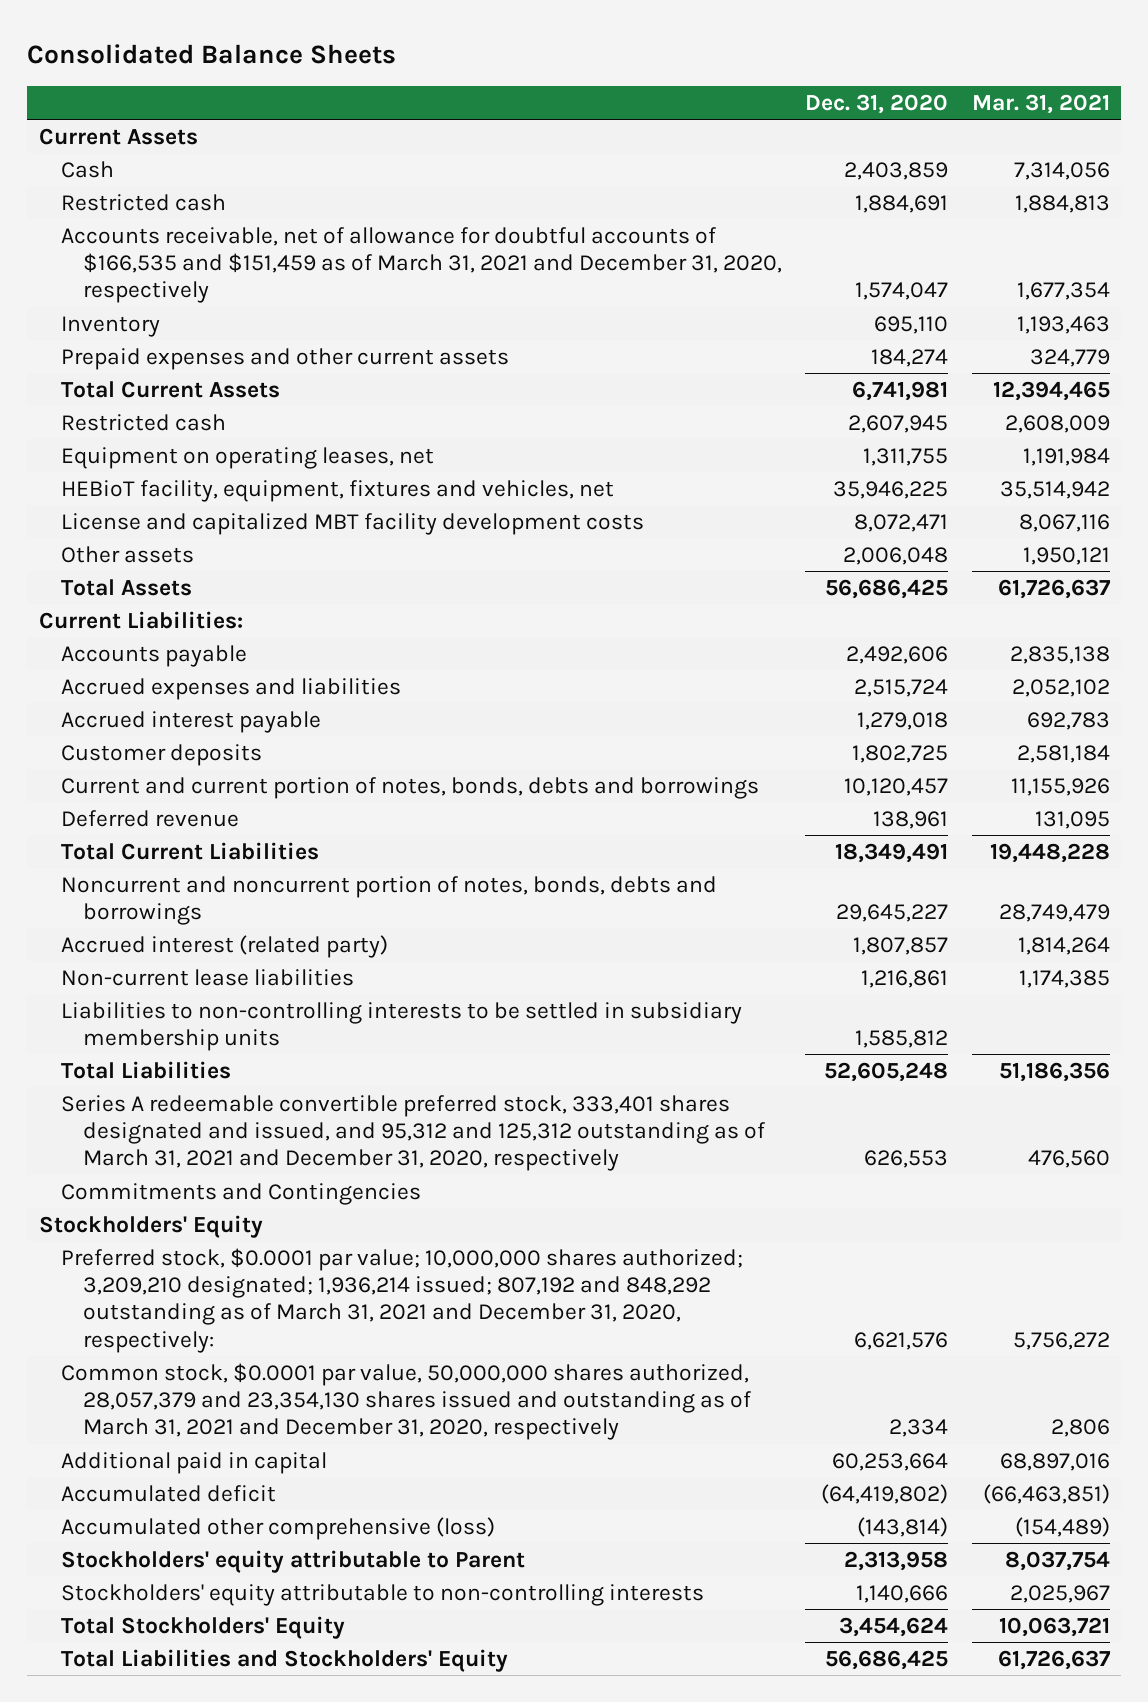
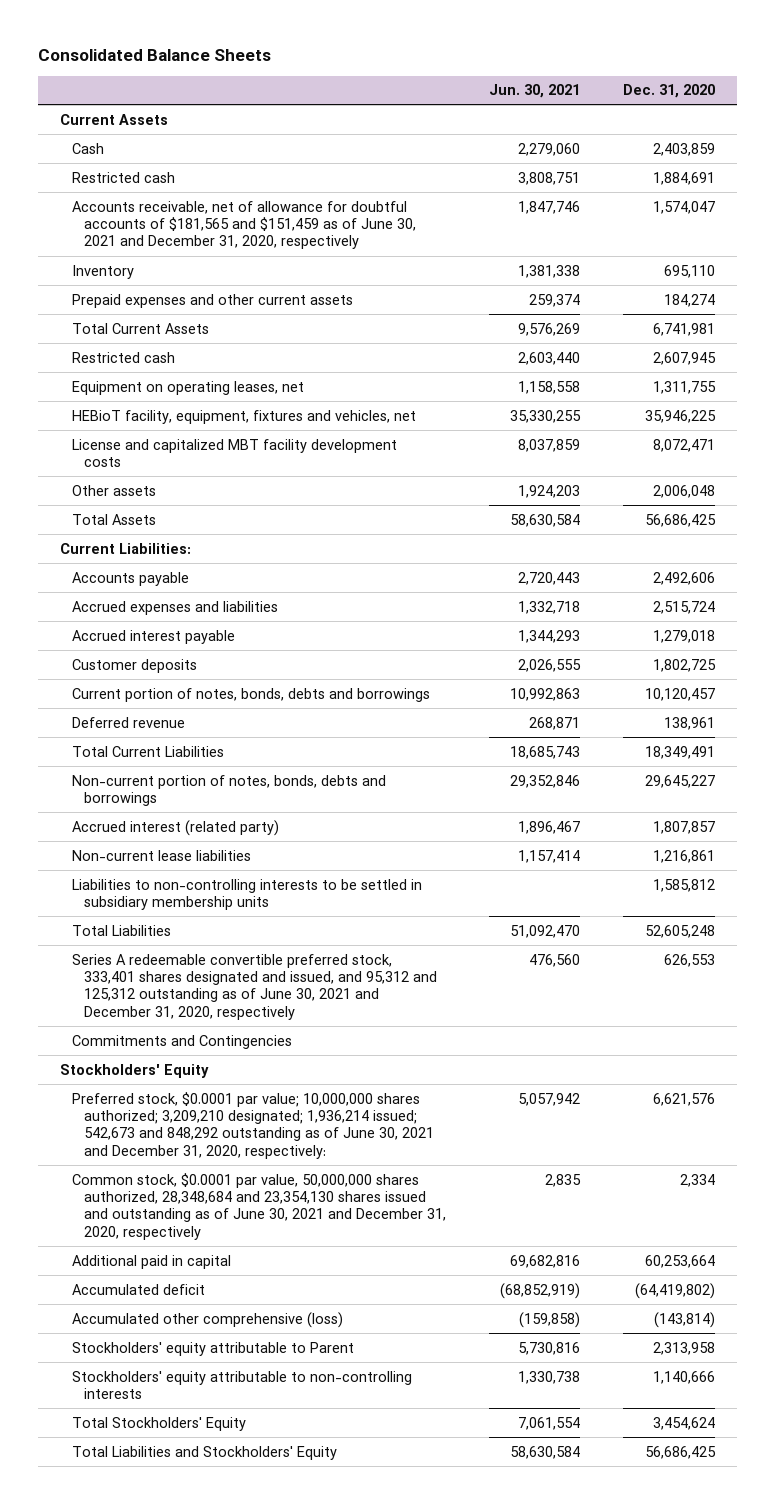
[971,93,1110,114] Mar. 31, 2021 -> none
none -> [489,84,581,99] Jun. 30, 2021
[60,226,782,304] Accounts receivable, net of allowance for doubtful accounts of $166,535 and $151,459 as of March 31, 2021 and December 31, 2020, respectively -> [71,200,416,250] Accounts receivable, net of allowance for doubtful accounts of $181,565 and $151,459 as of June 30, 2021 and December 31, 2020, respectively
[60,776,759,799] Current and current portion of notes, bonds, debts and borrowings -> [71,687,430,702] Current portion of notes, bonds, debts and borrowings
[60,875,717,926] Noncurrent and noncurrent portion of notes, bonds, debts and borrowings -> [71,774,386,807] Non-current portion of notes, bonds, debts and borrowings
[60,1094,765,1172] Series A redeemable convertible preferred stock, 333,401 shares designated and issued, and 95,312 and 125,312 outstanding as of March 31, 2021 and December 31, 2020, respectively -> [71,953,437,1020] Series A redeemable convertible preferred stock, 333,401 shares designated and issued, and 95,312 and 125,312 outstanding as of June 30, 2021 and December 31, 2020, respectively
[60,1247,743,1353] Preferred stock, $0.0001 par value; 10,000,000 shares authorized; 3,209,210 designated; 1,936,214 issued; 807,192 and 848,292 outstanding as of March 31, 2021 and December 31, 2020, respectively: -> [71,1091,434,1159] Preferred stock, $0.0001 par value; 10,000,000 shares authorized; 3,209,210 designated; 1,936,214 issued; 542,673 and 848,292 outstanding as of June 30, 2021 and December 31, 2020, respectively:
[60,1362,751,1441] Common stock, $0.0001 par value, 50,000,000 shares authorized, 28,057,379 and 23,354,130 shares issued and outstanding as of March 31, 2021 and December 31, 2020, respectively -> [71,1172,446,1240] Common stock, $0.0001 par value, 50,000,000 shares authorized, 28,348,684 and 23,354,130 shares issued and outstanding as of June 30, 2021 and December 31, 2020, respectively

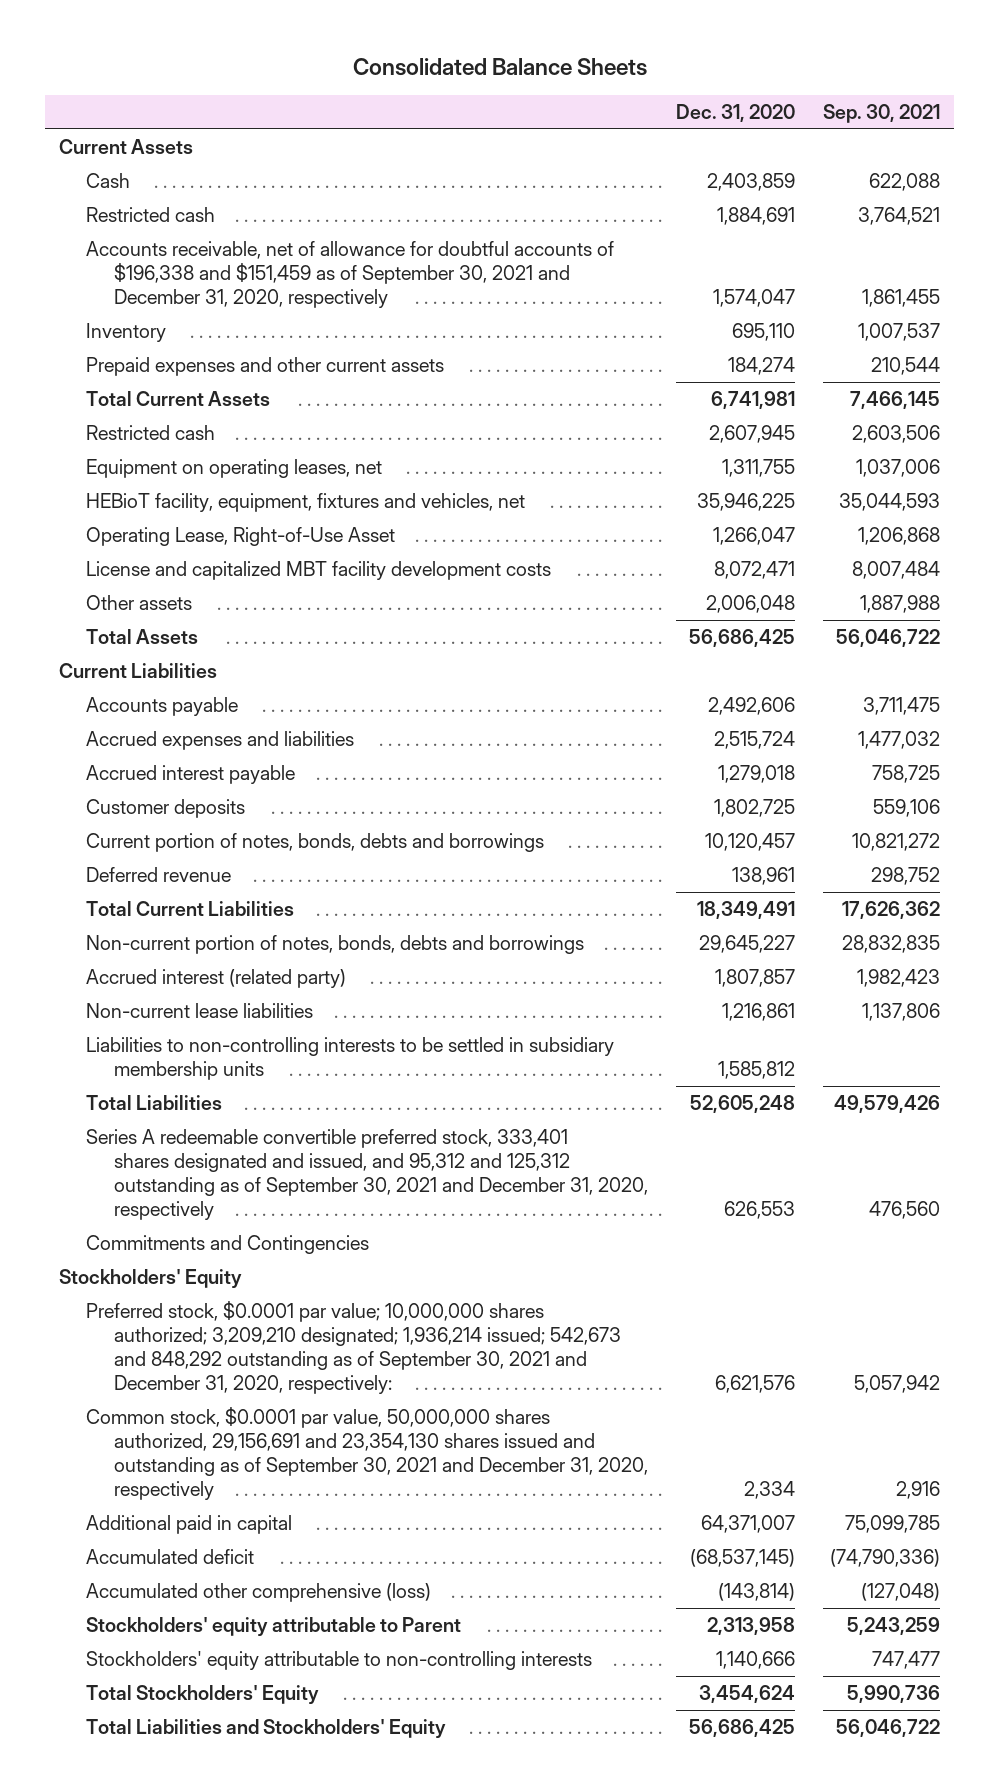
[489,84,581,99] Jun. 30, 2021 -> none
none -> [823,103,941,123] Sep. 30, 2021
[71,200,416,250] Accounts receivable, net of allowance for doubtful accounts of $181,565 and $151,459 as of June 30, 2021 and December 31, 2020, respectively -> [86,241,615,309] Accounts receivable, net of allowance for doubtful accounts of $196,338 and $151,459 as of September 30, 2021 and December 31, 2020, respectively
none -> [86,527,396,547] Operating Lease, Right-of-Use Asset
[59,542,191,554] Current Liabilities: -> [59,663,218,679] Current Liabilities
[71,953,437,1020] Series A redeemable convertible preferred stock, 333,401 shares designated and issued, and 95,312 and 125,312 outstanding as of June 30, 2021 and December 31, 2020, respectively -> [86,1129,648,1221] Series A redeemable convertible preferred stock, 333,401 shares designated and issued, and 95,312 and 125,312 outstanding as of September 30, 2021 and December 31, 2020, respectively
[71,1091,434,1159] Preferred stock, $0.0001 par value; 10,000,000 shares authorized; 3,209,210 designated; 1,936,214 issued; 542,673 and 848,292 outstanding as of June 30, 2021 and December 31, 2020, respectively: -> [86,1301,621,1395] Preferred stock, $0.0001 par value; 10,000,000 shares authorized; 3,209,210 designated; 1,936,214 issued; 542,673 and 848,292 outstanding as of September 30, 2021 and December 31, 2020, respectively:
[71,1172,446,1240] Common stock, $0.0001 par value, 50,000,000 shares authorized, 28,348,684 and 23,354,130 shares issued and outstanding as of June 30, 2021 and December 31, 2020, respectively -> [86,1407,648,1501] Common stock, $0.0001 par value, 50,000,000 shares authorized, 29,156,691 and 23,354,130 shares issued and outstanding as of September 30, 2021 and December 31, 2020, respectively
[645,1254,716,1268] 60,253,664 -> [700,1515,795,1534] 64,371,007
[635,1282,716,1299] (64,419,802) -> [689,1549,795,1568] (68,537,145)

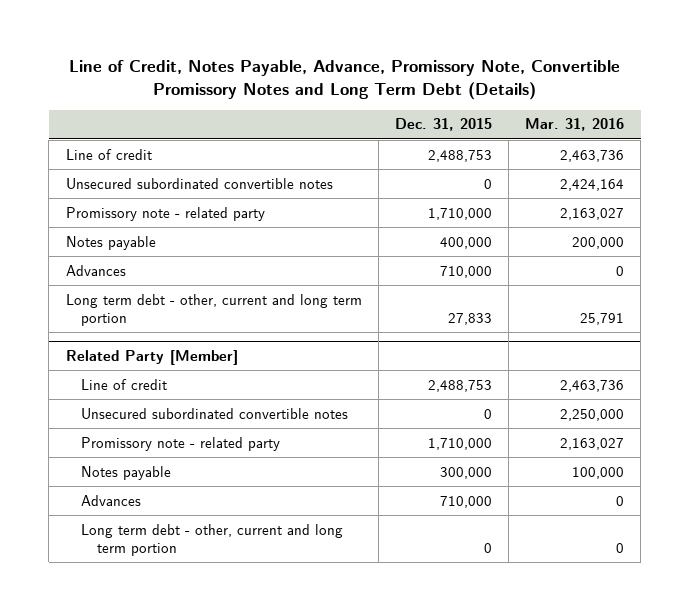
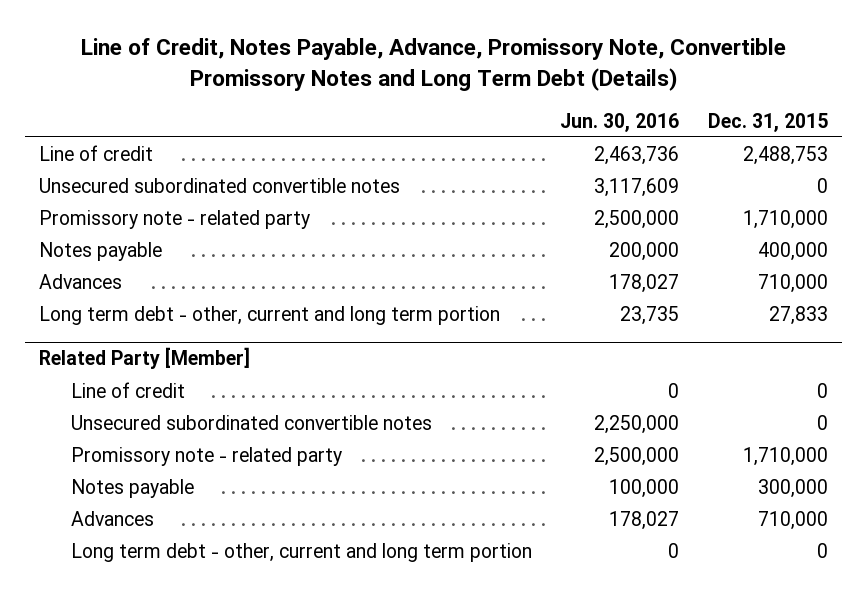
[525,118,625,132] Mar. 31, 2016 -> none
none -> [560,112,680,132] Jun. 30, 2016
[427,379,492,392] 2,488,753 -> [816,382,828,398] 0

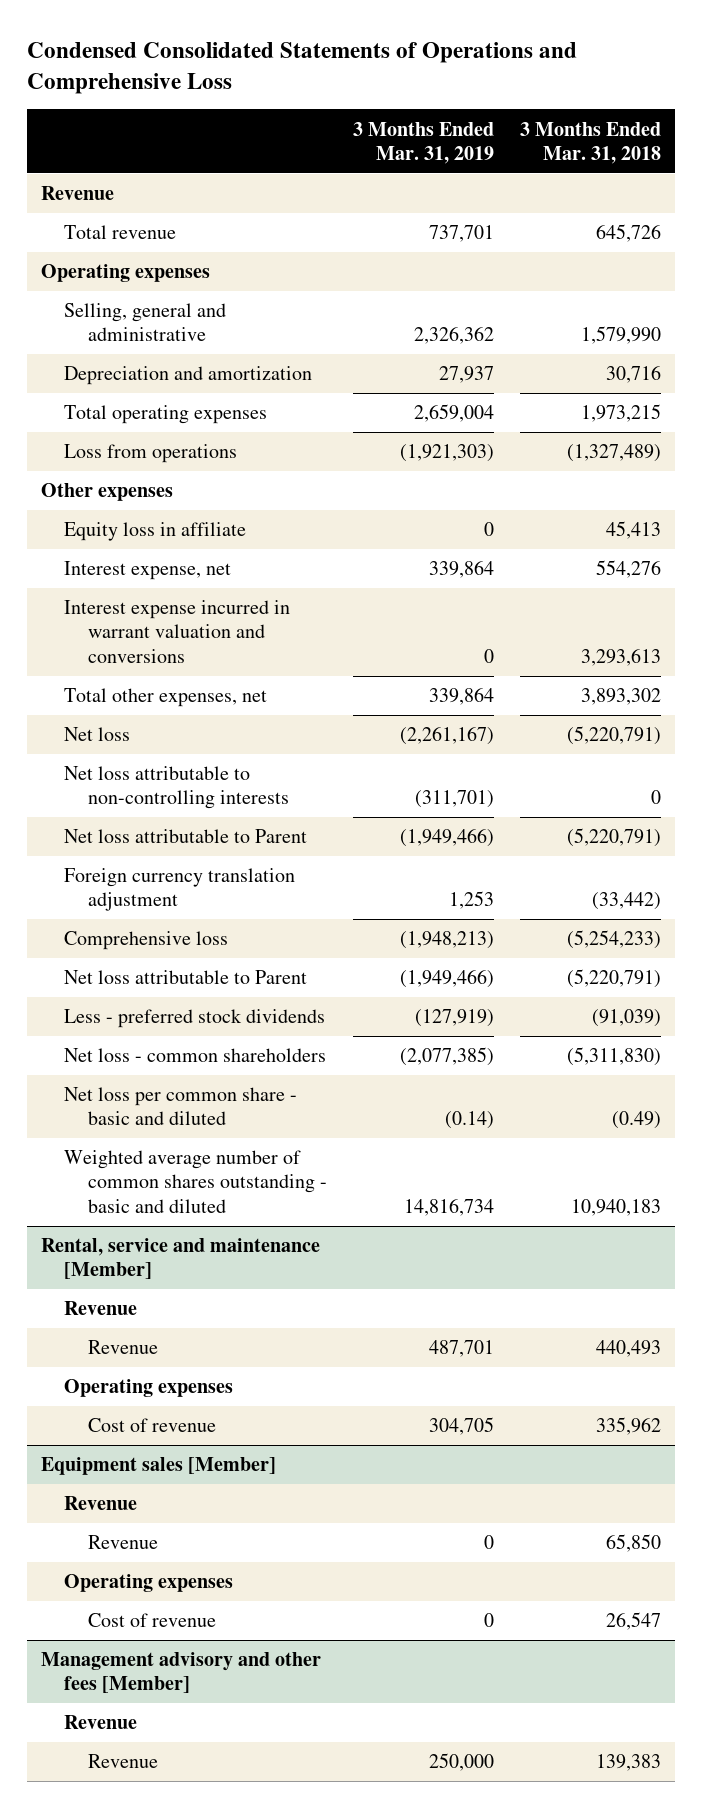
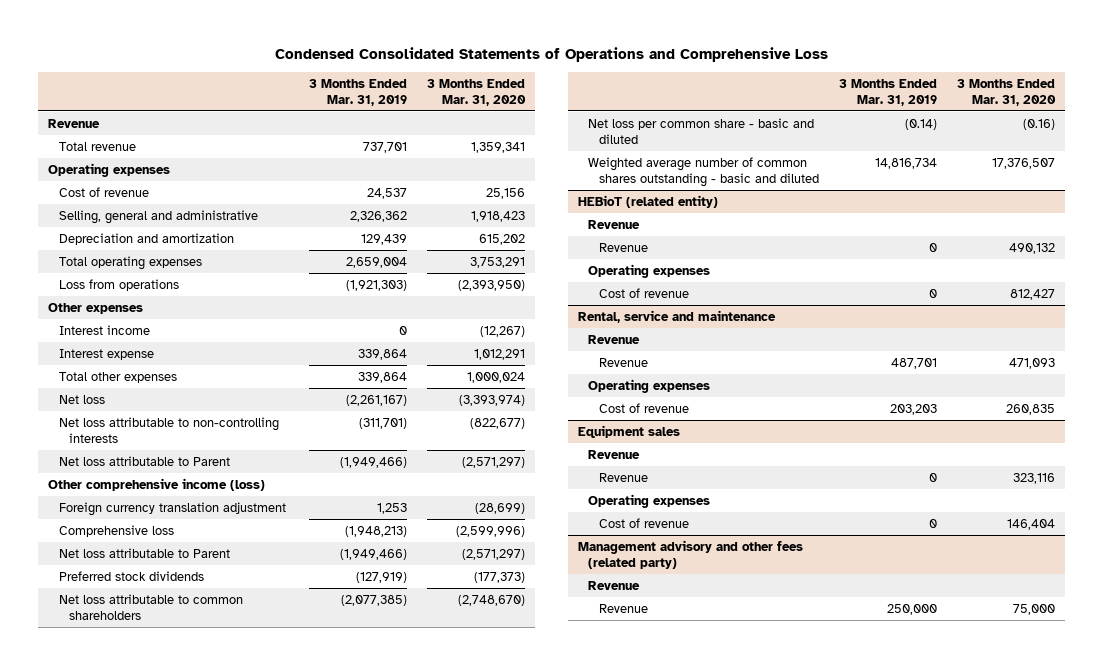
[520,121,662,164] 3 Months Ended Mar. 31, 2018 -> none
none -> [427,78,527,106] 3 Months Ended Mar. 31, 2020
none -> [58,186,149,197] Cost of revenue
[438,366,494,384] 27,937 -> [361,233,408,245] 129,439
[64,522,247,542] Equity loss in affiliate -> none
[64,600,291,663] Interest expense incurred in warrant valuation and conversions -> none
none -> [58,324,150,335] Interest income
[64,561,232,581] Interest expense, net -> [58,348,154,360] Interest expense
[64,688,268,708] Total other expenses, net -> [58,371,177,383] Total other expenses
none -> [48,477,266,491] Other comprehensive income (loss)
[64,1009,326,1029] Less - preferred stock dividends -> [58,570,204,581] Preferred stock dividends
[64,1048,327,1063] Net loss - common shareholders -> [58,593,243,620] Net loss attributable to common shareholders
[40,1238,320,1280] Rental, service and maintenance [Member] -> none
none -> [577,194,718,208] HEBioT (related entity)
none -> [598,242,648,252] Revenue
none -> [588,263,711,278] Operating expenses
none -> [598,287,689,298] Cost of revenue
none -> [577,309,776,323] Rental, service and maintenance
none -> [588,334,641,344] Revenue
[428,1417,494,1436] 304,705 -> [889,403,937,415] 203,203
[40,1457,276,1476] Equipment sales [Member] -> [577,424,680,438] Equipment sales
[40,1652,321,1694] Management advisory and other fees [Member] -> [577,539,803,569] Management advisory and other fees (related party)

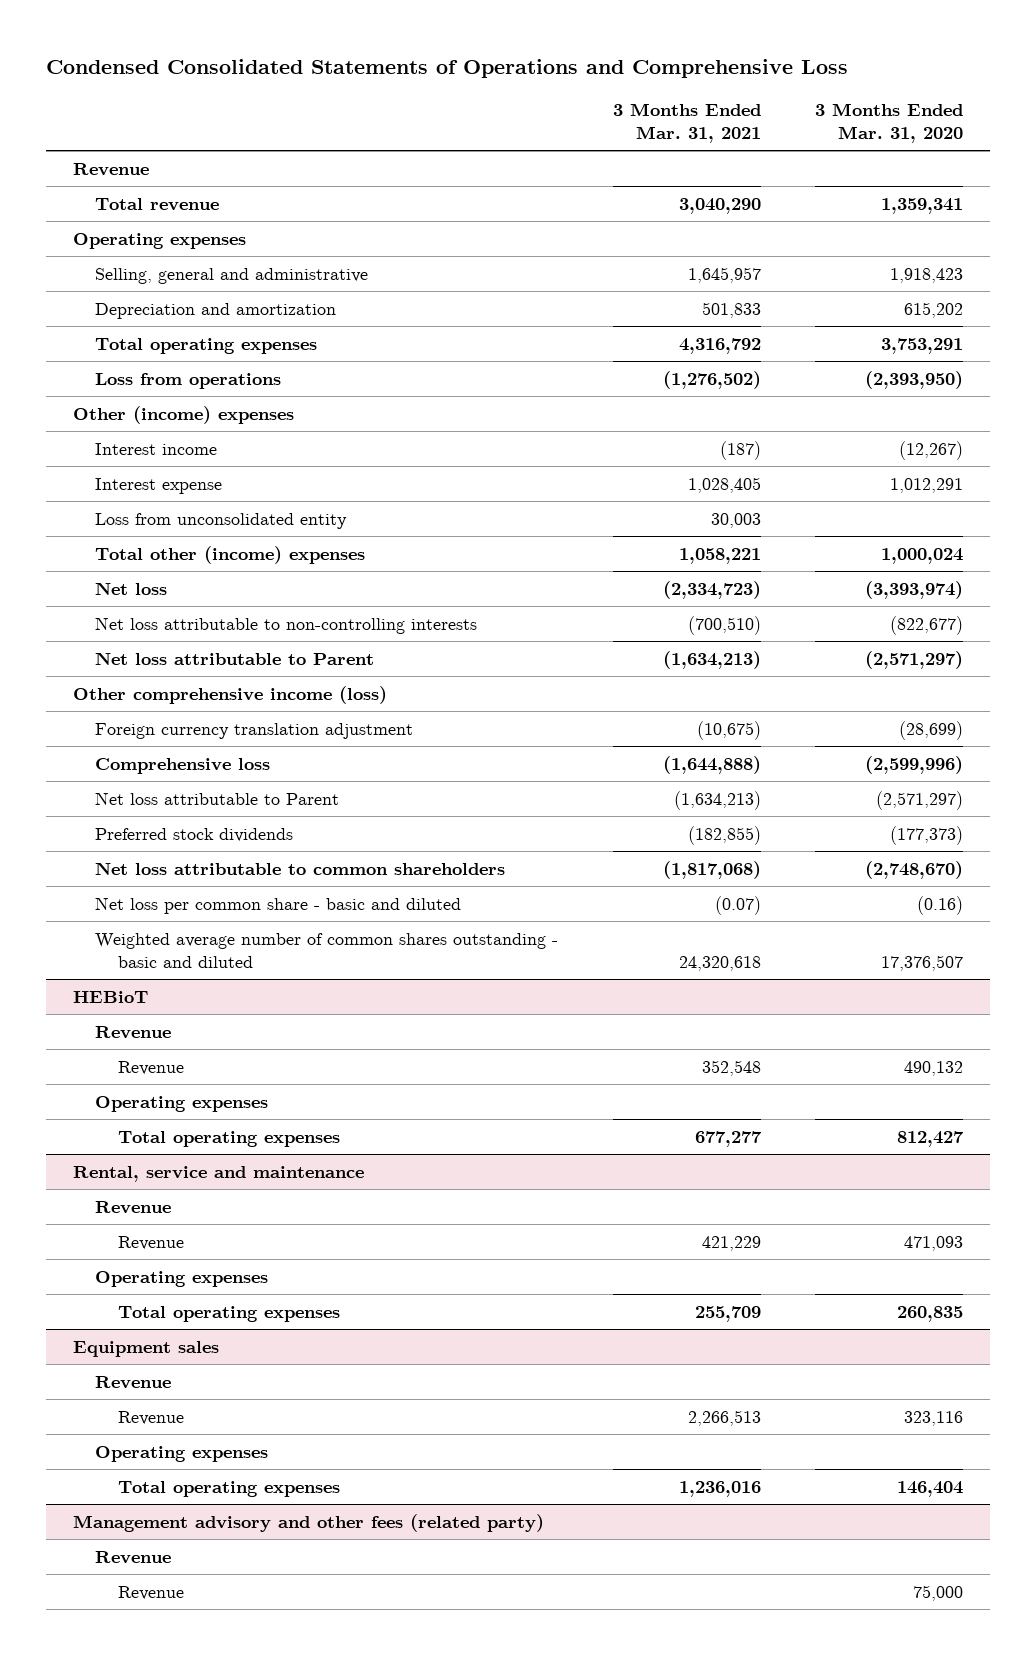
[309,78,408,106] 3 Months Ended Mar. 31, 2019 -> none
none -> [612,102,761,143] 3 Months Ended Mar. 31, 2021
[58,186,149,197] Cost of revenue -> none
[48,302,144,314] Other expenses -> [72,405,294,424] Other (income) expenses
none -> [95,512,348,529] Loss from unconsolidated entity
[58,371,177,383] Total other expenses -> [95,545,366,564] Total other (income) expenses
[577,194,718,208] HEBioT (related entity) -> [72,990,148,1003] HEBioT
[598,287,689,298] Cost of revenue -> [118,1130,341,1147] Total operating expenses
[598,402,689,413] Cost of revenue -> [118,1305,341,1322] Total operating expenses
[598,517,689,528] Cost of revenue -> [118,1480,341,1497] Total operating expenses

